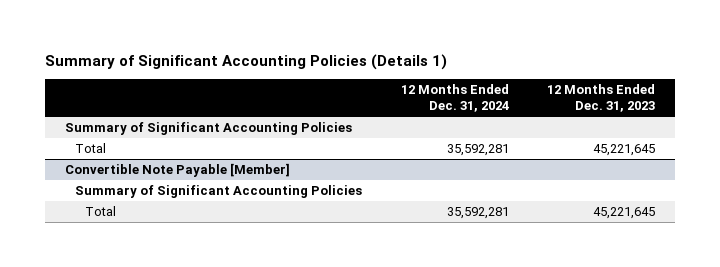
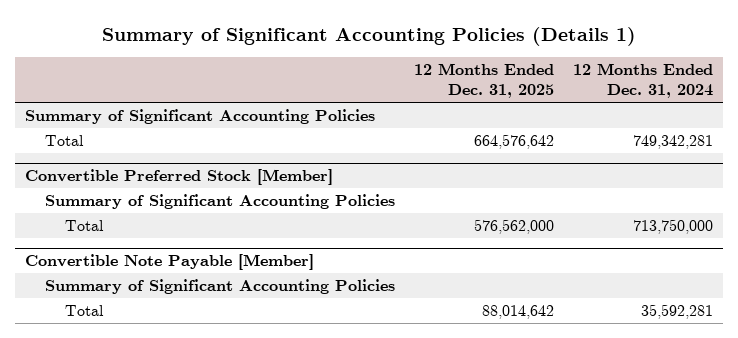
[547,84,656,113] 12 Months Ended Dec. 31, 2023 -> none
none -> [414,63,555,99] 12 Months Ended Dec. 31, 2025
[446,144,509,157] 35,592,281 -> [633,135,714,150] 749,342,281
none -> [24,169,333,186] Convertible Preferred Stock [Member]
none -> [44,194,395,210] Summary of Significant Accounting Policies
none -> [64,220,104,232] Total

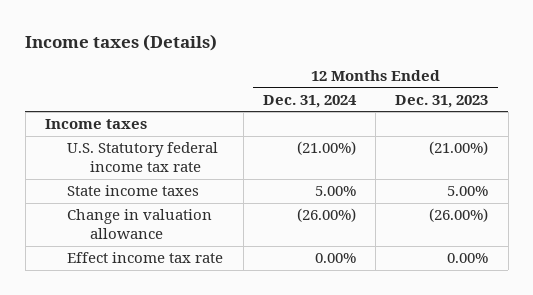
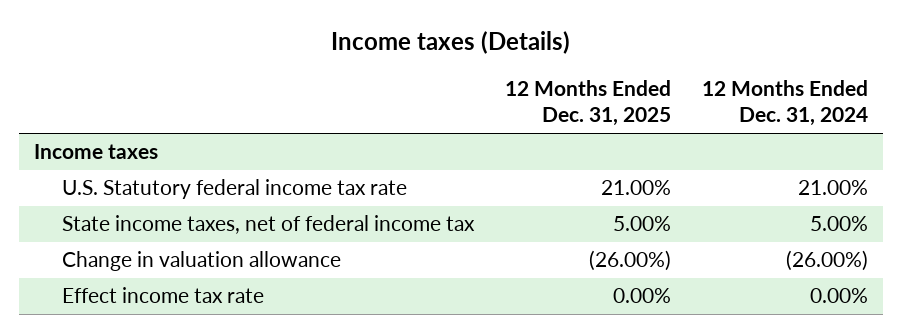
[395,94,489,108] Dec. 31, 2023 -> none
none -> [505,80,672,127] 12 Months Ended Dec. 31, 2025
[296,141,356,156] (21.00%) -> [797,180,868,196] 21.00%
[67,185,200,197] State income taxes -> [62,215,476,235] State income taxes, net of federal income tax

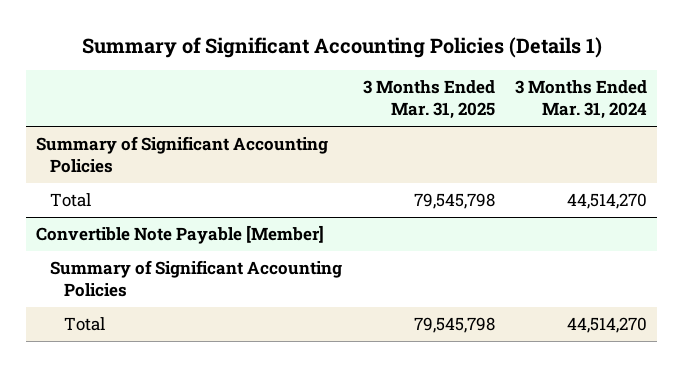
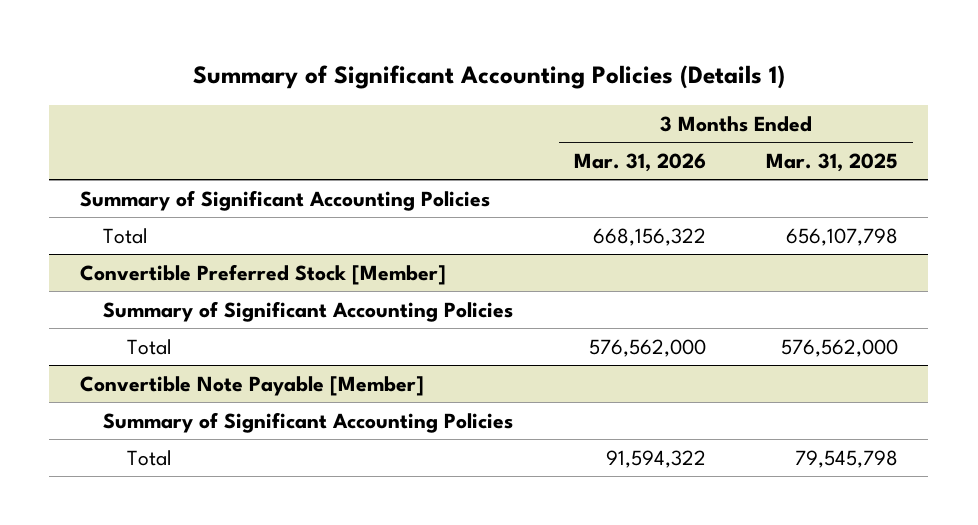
[515,80,648,119] 3 Months Ended Mar. 31, 2024 -> none
none -> [573,152,706,172] Mar. 31, 2026
[413,193,495,210] 79,545,798 -> [786,227,899,246] 656,107,798
none -> [79,263,446,285] Convertible Preferred Stock [Member]
none -> [103,300,514,322] Summary of Significant Accounting Policies
none -> [127,338,173,355] Total

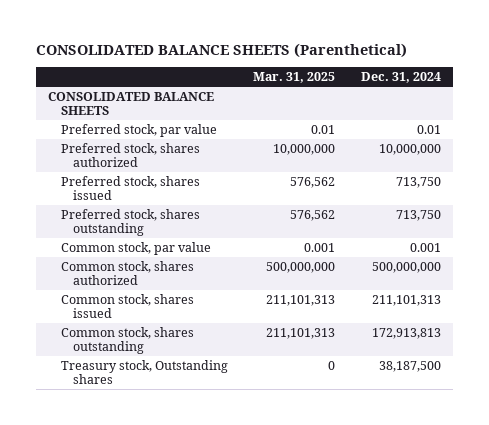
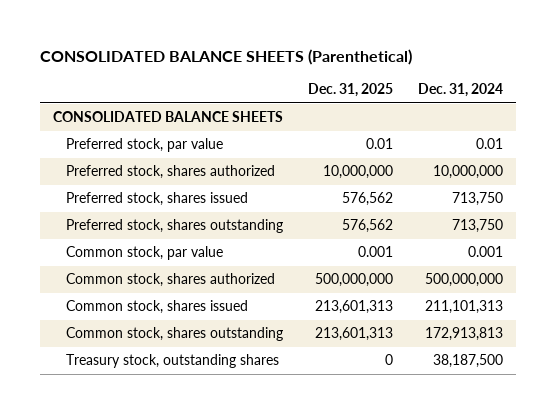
[253,72,336,84] Mar. 31, 2025 -> none
none -> [307,83,393,98] Dec. 31, 2025
[60,359,228,385] Treasury stock, Outstanding shares -> [65,354,279,369] Treasury stock, outstanding shares

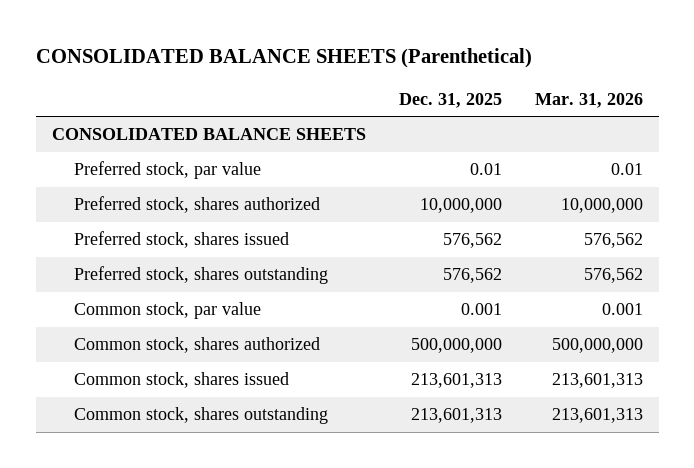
[417,83,503,98] Dec. 31, 2024 -> none
none -> [534,92,643,108] Mar. 31, 2026
[65,354,279,369] Treasury stock, outstanding shares -> none

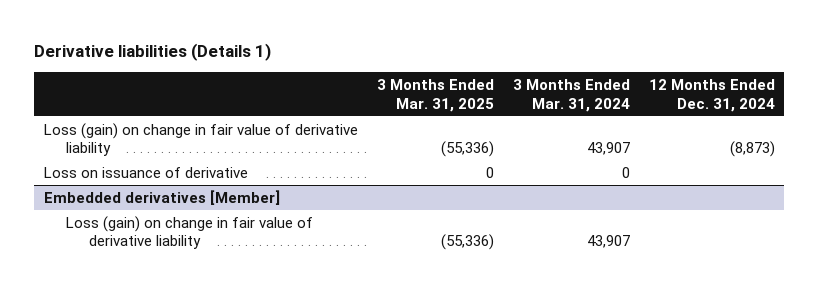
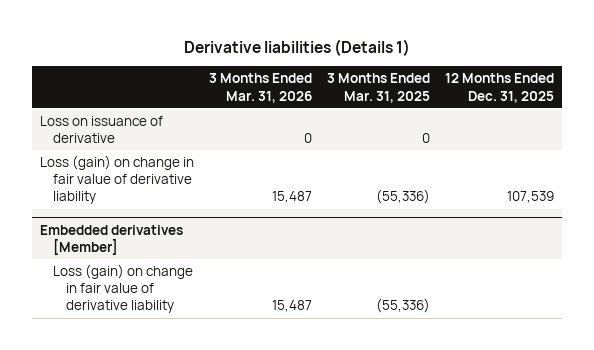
[512,79,630,112] 3 Months Ended Mar. 31, 2024 -> none
[648,79,775,112] 12 Months Ended Dec. 31, 2024 -> none
none -> [208,73,312,103] 3 Months Ended Mar. 31, 2026
none -> [445,73,555,103] 12 Months Ended Dec. 31, 2025
[43,122,358,157] Loss (gain) on change in fair value of derivative liability -> [39,155,194,205] Loss (gain) on change in fair value of derivative liability

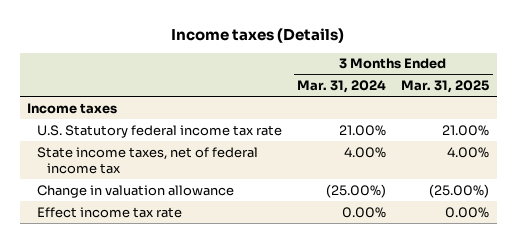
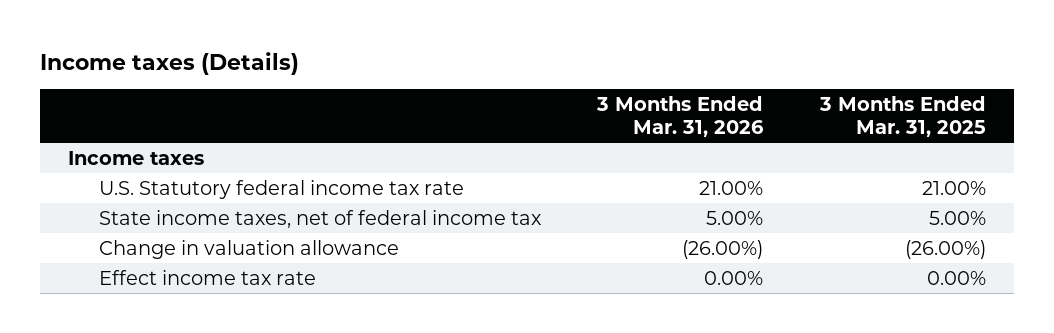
[297,80,387,94] Mar. 31, 2024 -> none
none -> [596,95,765,137] 3 Months Ended Mar. 31, 2026
[447,146,490,158] 4.00% -> [929,210,987,225] 5.00%
[429,183,490,198] (25.00%) -> [905,239,987,259] (26.00%)

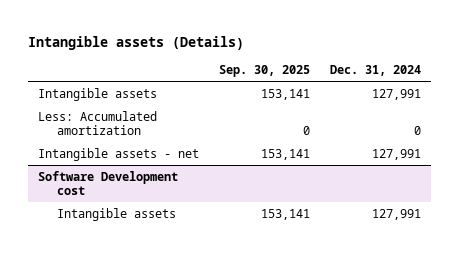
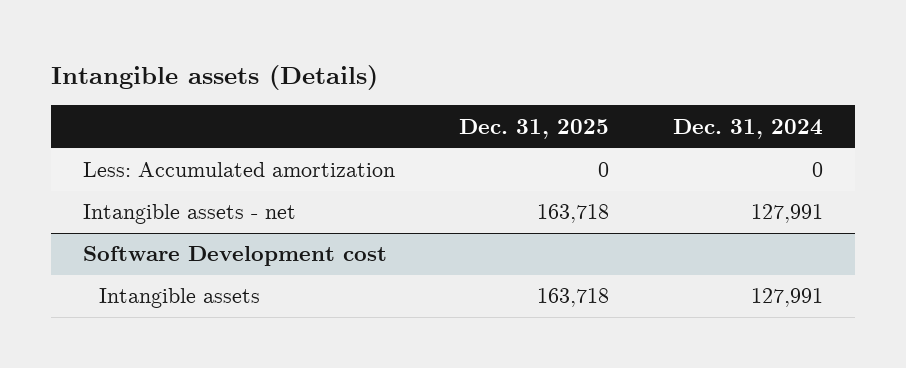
[219,65,311,78] Sep. 30, 2025 -> none
none -> [458,118,609,139] Dec. 31, 2025
[38,87,158,101] Intangible assets -> none

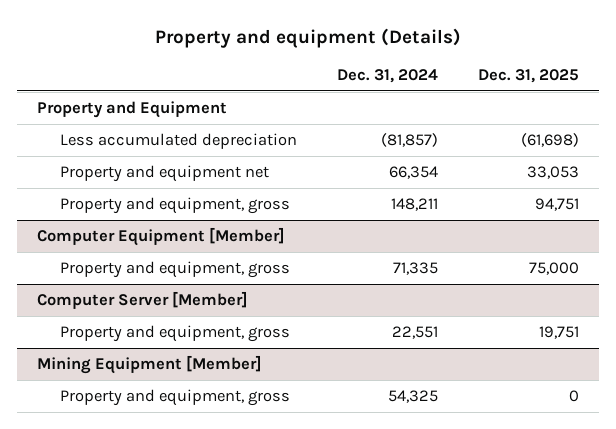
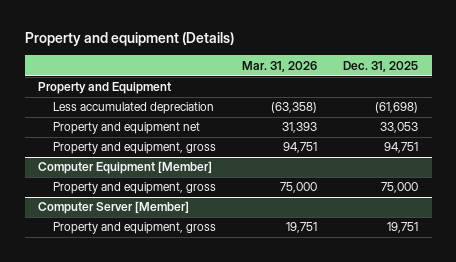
[336,69,438,84] Dec. 31, 2024 -> none
none -> [242,60,318,72] Mar. 31, 2026
[37,355,263,375] Mining Equipment [Member] -> none
[59,389,290,407] Property and equipment, gross -> none

